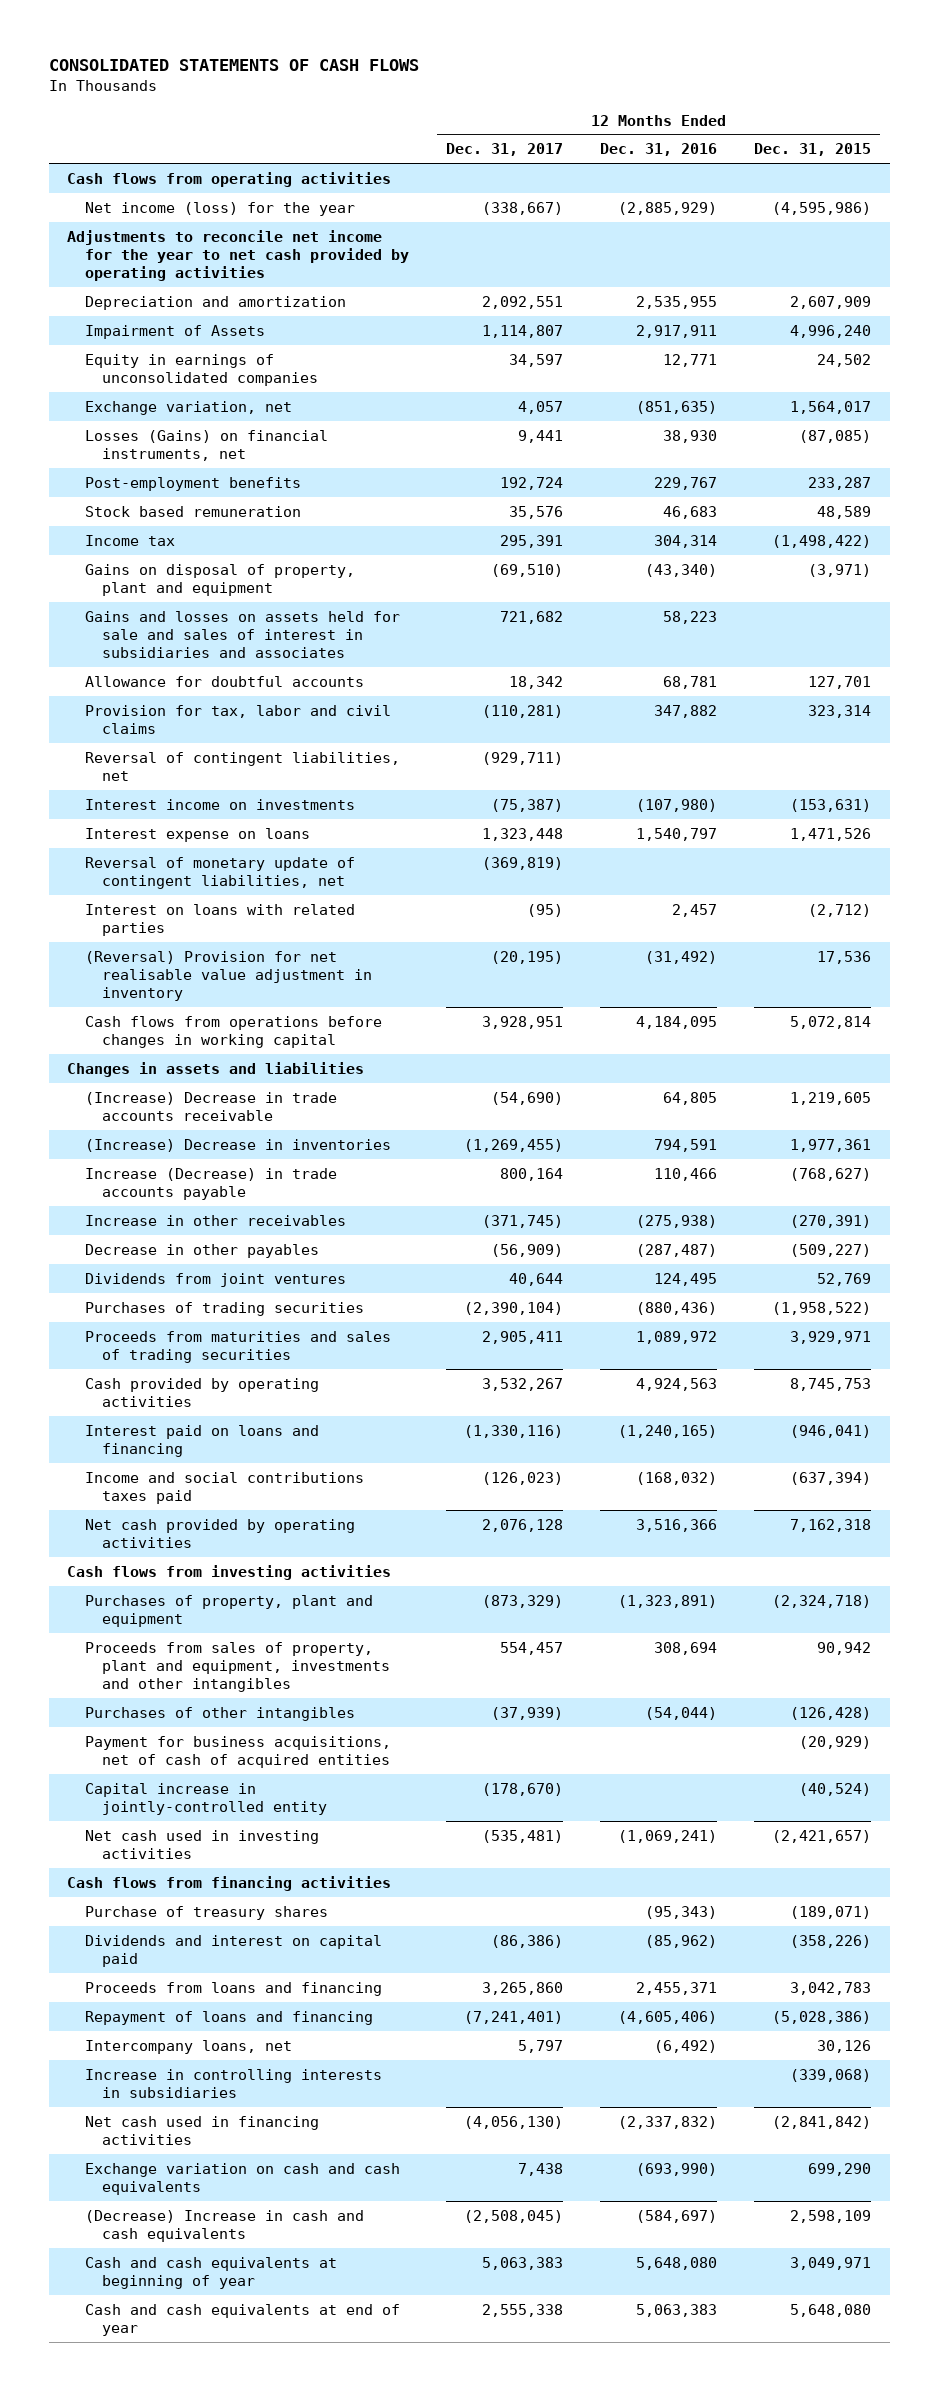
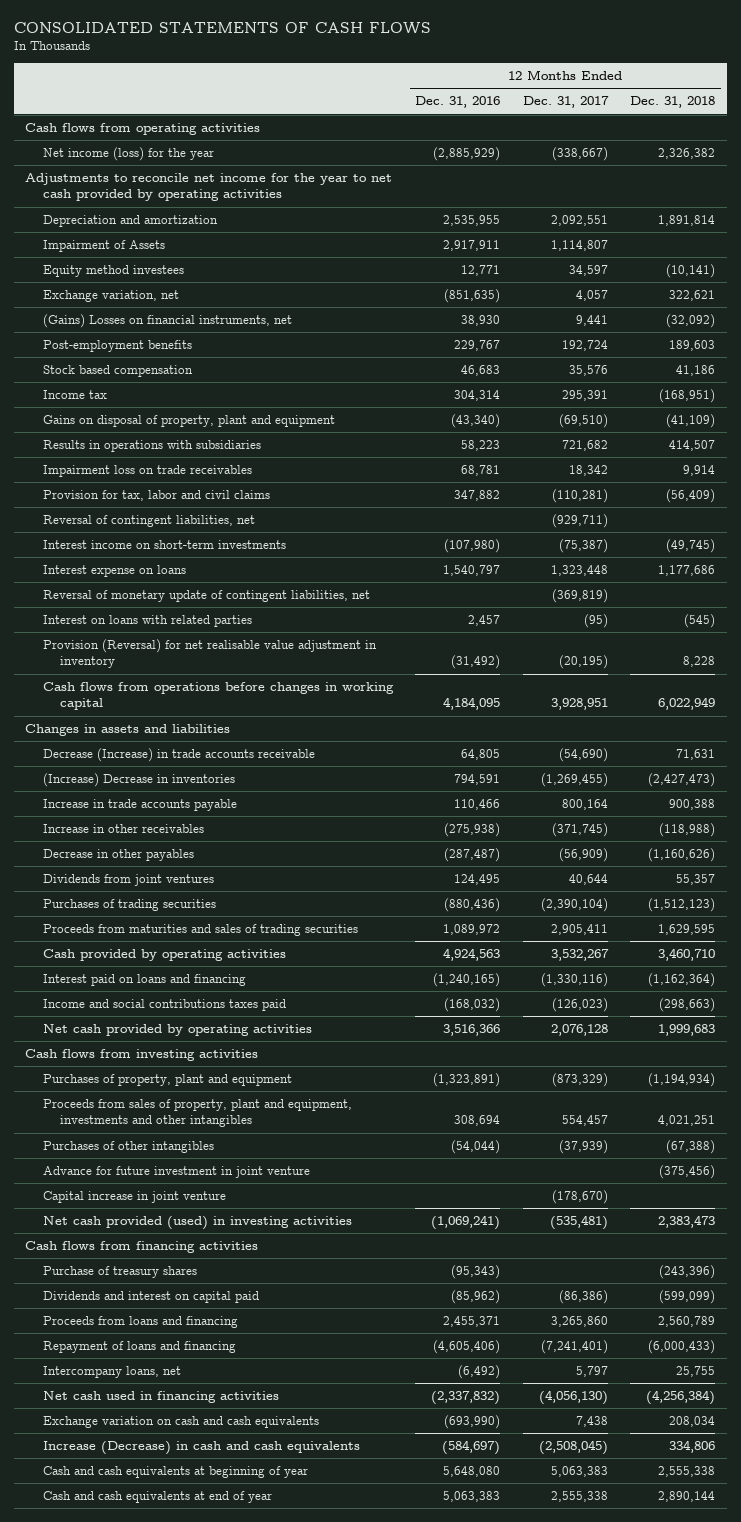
[754,143,872,157] Dec. 31, 2015 -> none
none -> [630,96,716,109] Dec. 31, 2018
[84,353,319,386] Equity in earnings of unconsolidated companies -> [42,265,184,278] Equity method investees
[84,429,328,461] Losses (Gains) on financial instruments, net -> [42,314,292,329] (Gains) Losses on financial instruments, net
[84,505,301,517] Stock based remuneration -> [42,365,193,378] Stock based compensation
[84,610,400,658] Gains and losses on assets held for sale and sales of interest in subsidiaries and associates -> [42,440,261,453] Results in operations with subsidiaries
[84,675,364,687] Allowance for doubtful accounts -> [42,465,252,478] Impairment loss on trade receivables
[84,798,355,810] Interest income on investments -> [42,540,286,550] Interest income on short-term investments
[84,950,373,1001] (Reversal) Provision for net realisable value adjustment in inventory -> [42,639,377,669] Provision (Reversal) for net realisable value adjustment in inventory
[84,1091,337,1121] (Increase) Decrease in trade accounts receivable -> [42,748,315,763] Decrease (Increase) in trade accounts receivable
[84,1167,337,1200] Increase (Decrease) in trade accounts payable -> [42,799,237,812] Increase in trade accounts payable
[84,1735,391,1768] Payment for business acquisitions, net of cash of acquired entities -> none
none -> [42,1166,310,1179] Advance for future investment in joint venture
[84,1782,328,1815] Capital increase in jointly-controlled entity -> [42,1191,226,1204] Capital increase in joint venture
[84,1829,319,1859] Net cash used in investing activities -> [42,1216,352,1231] Net cash provided (used) in investing activities
[84,2068,382,2098] Increase in controlling interests in subsidiaries -> none
[84,2209,364,2242] (Decrease) Increase in cash and cash equivalents -> [42,1441,360,1456] Increase (Decrease) in cash and cash equivalents

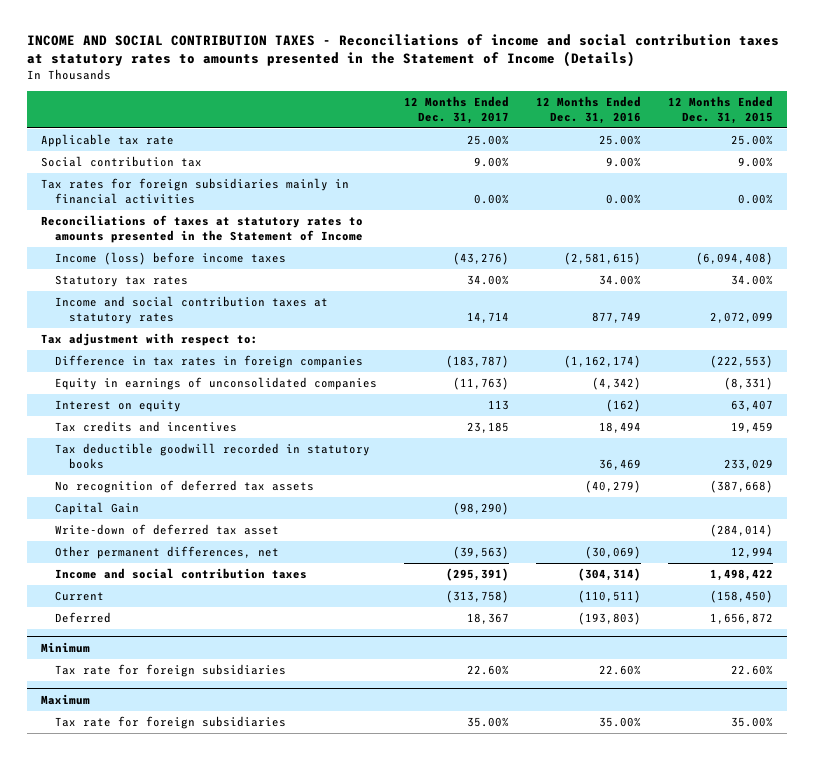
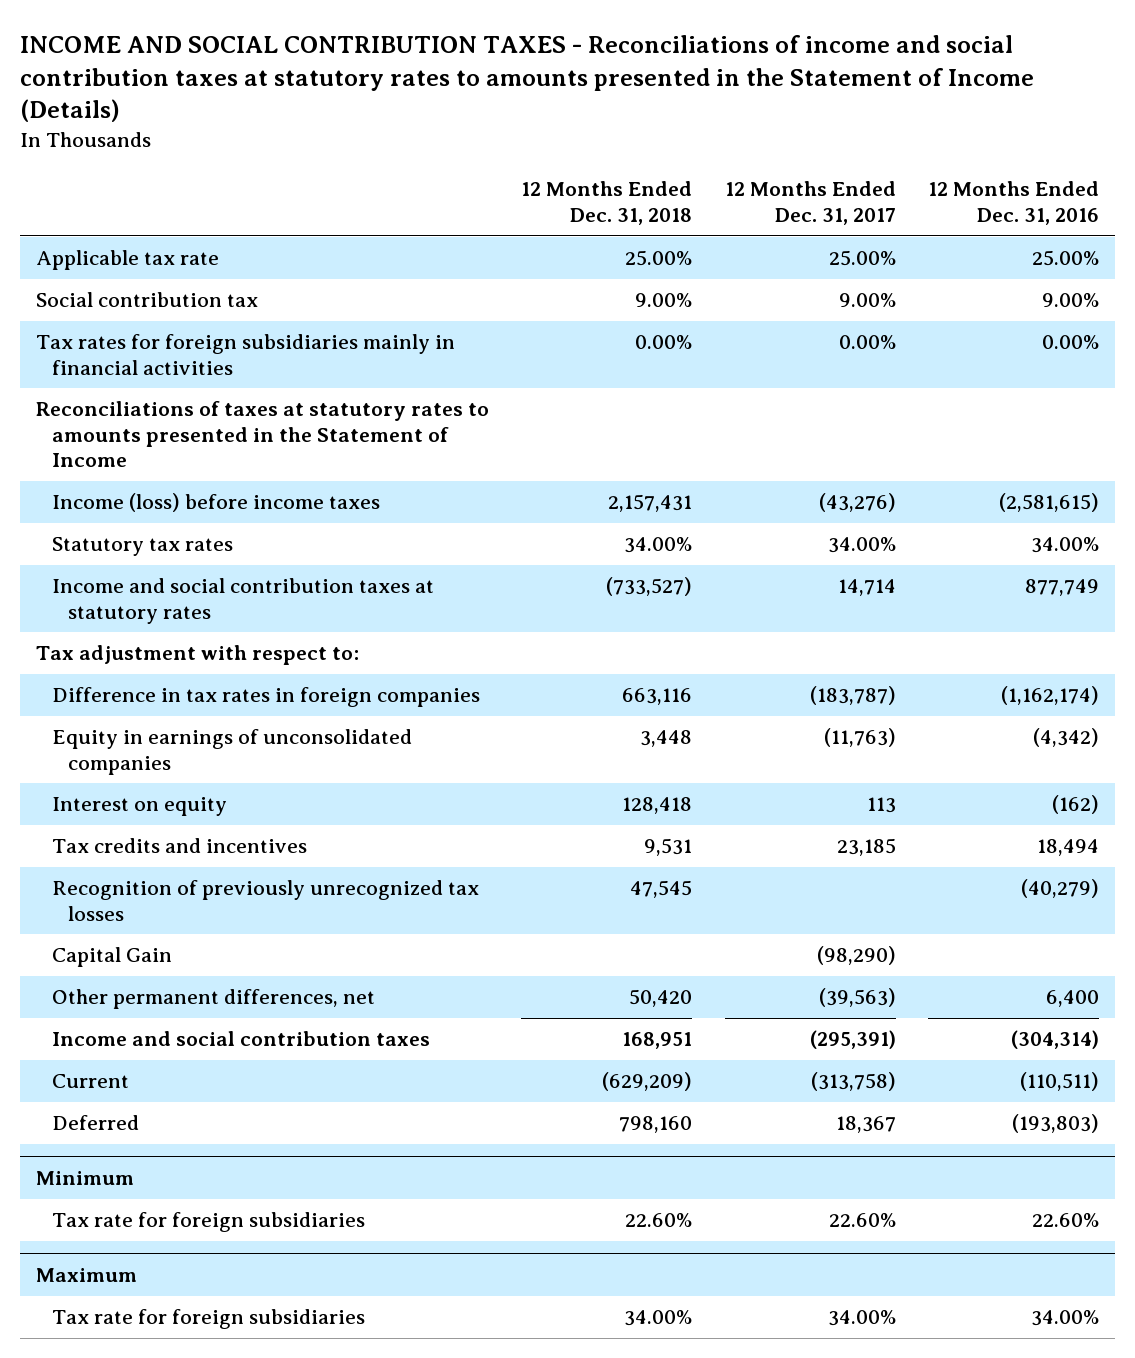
[668,96,774,124] 12 Months Ended Dec. 31, 2015 -> none
none -> [521,181,693,225] 12 Months Ended Dec. 31, 2018
[55,443,371,469] Tax deductible goodwill recorded in statutory books -> none
[55,480,315,494] No recognition of deferred tax assets -> [52,880,480,921] Recognition of previously unrecognized tax losses
[55,524,280,536] Write-down of deferred tax asset -> none
[585,546,642,560] (30,069) -> [1045,990,1099,1008] 6,400
[467,717,510,728] 35.00% -> [827,1310,896,1327] 34.00%
[599,717,642,728] 35.00% -> [1030,1310,1099,1327] 34.00%

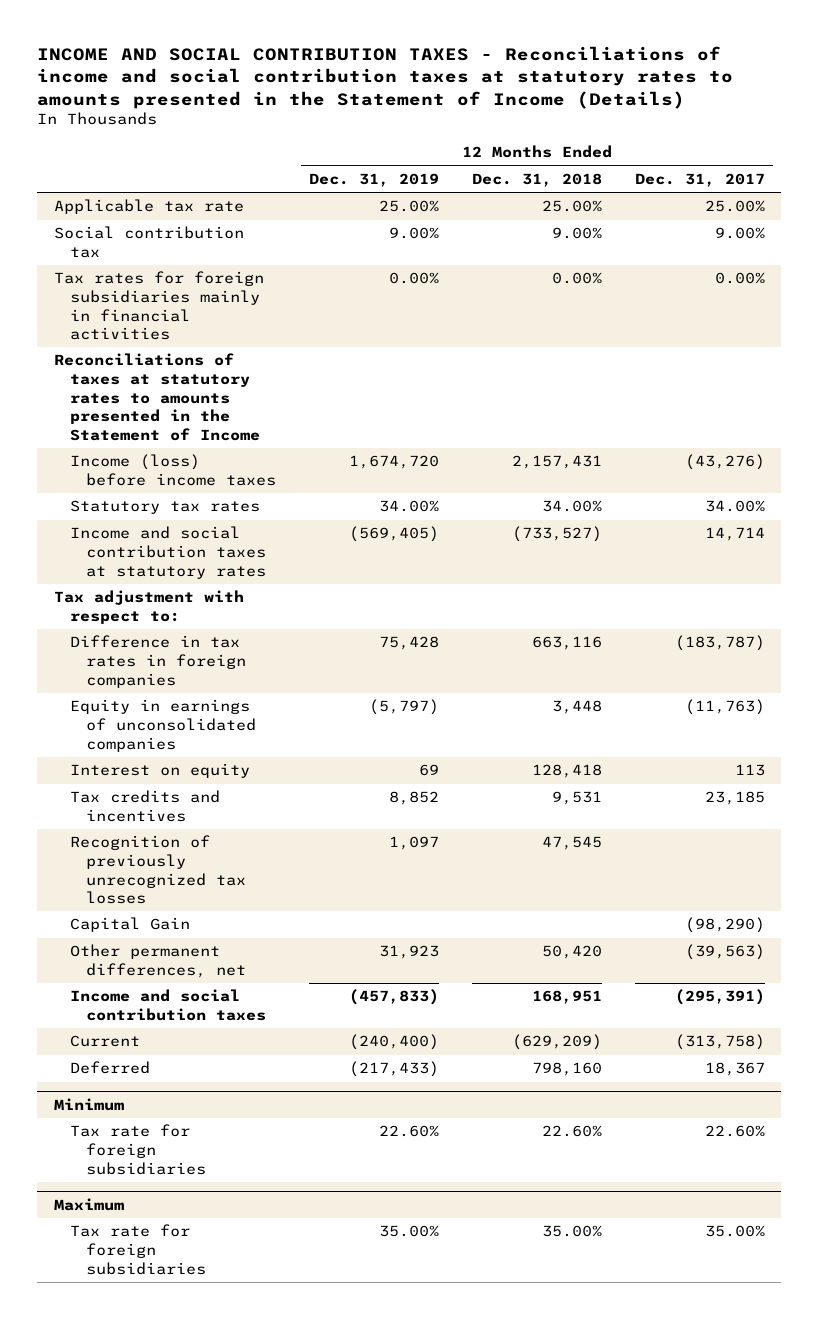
[927,181,1099,225] 12 Months Ended Dec. 31, 2016 -> none
none -> [308,172,439,187] Dec. 31, 2019
[624,1310,693,1327] 34.00% -> [541,1225,602,1238] 35.00%
[827,1310,896,1327] 34.00% -> [704,1225,765,1238] 35.00%

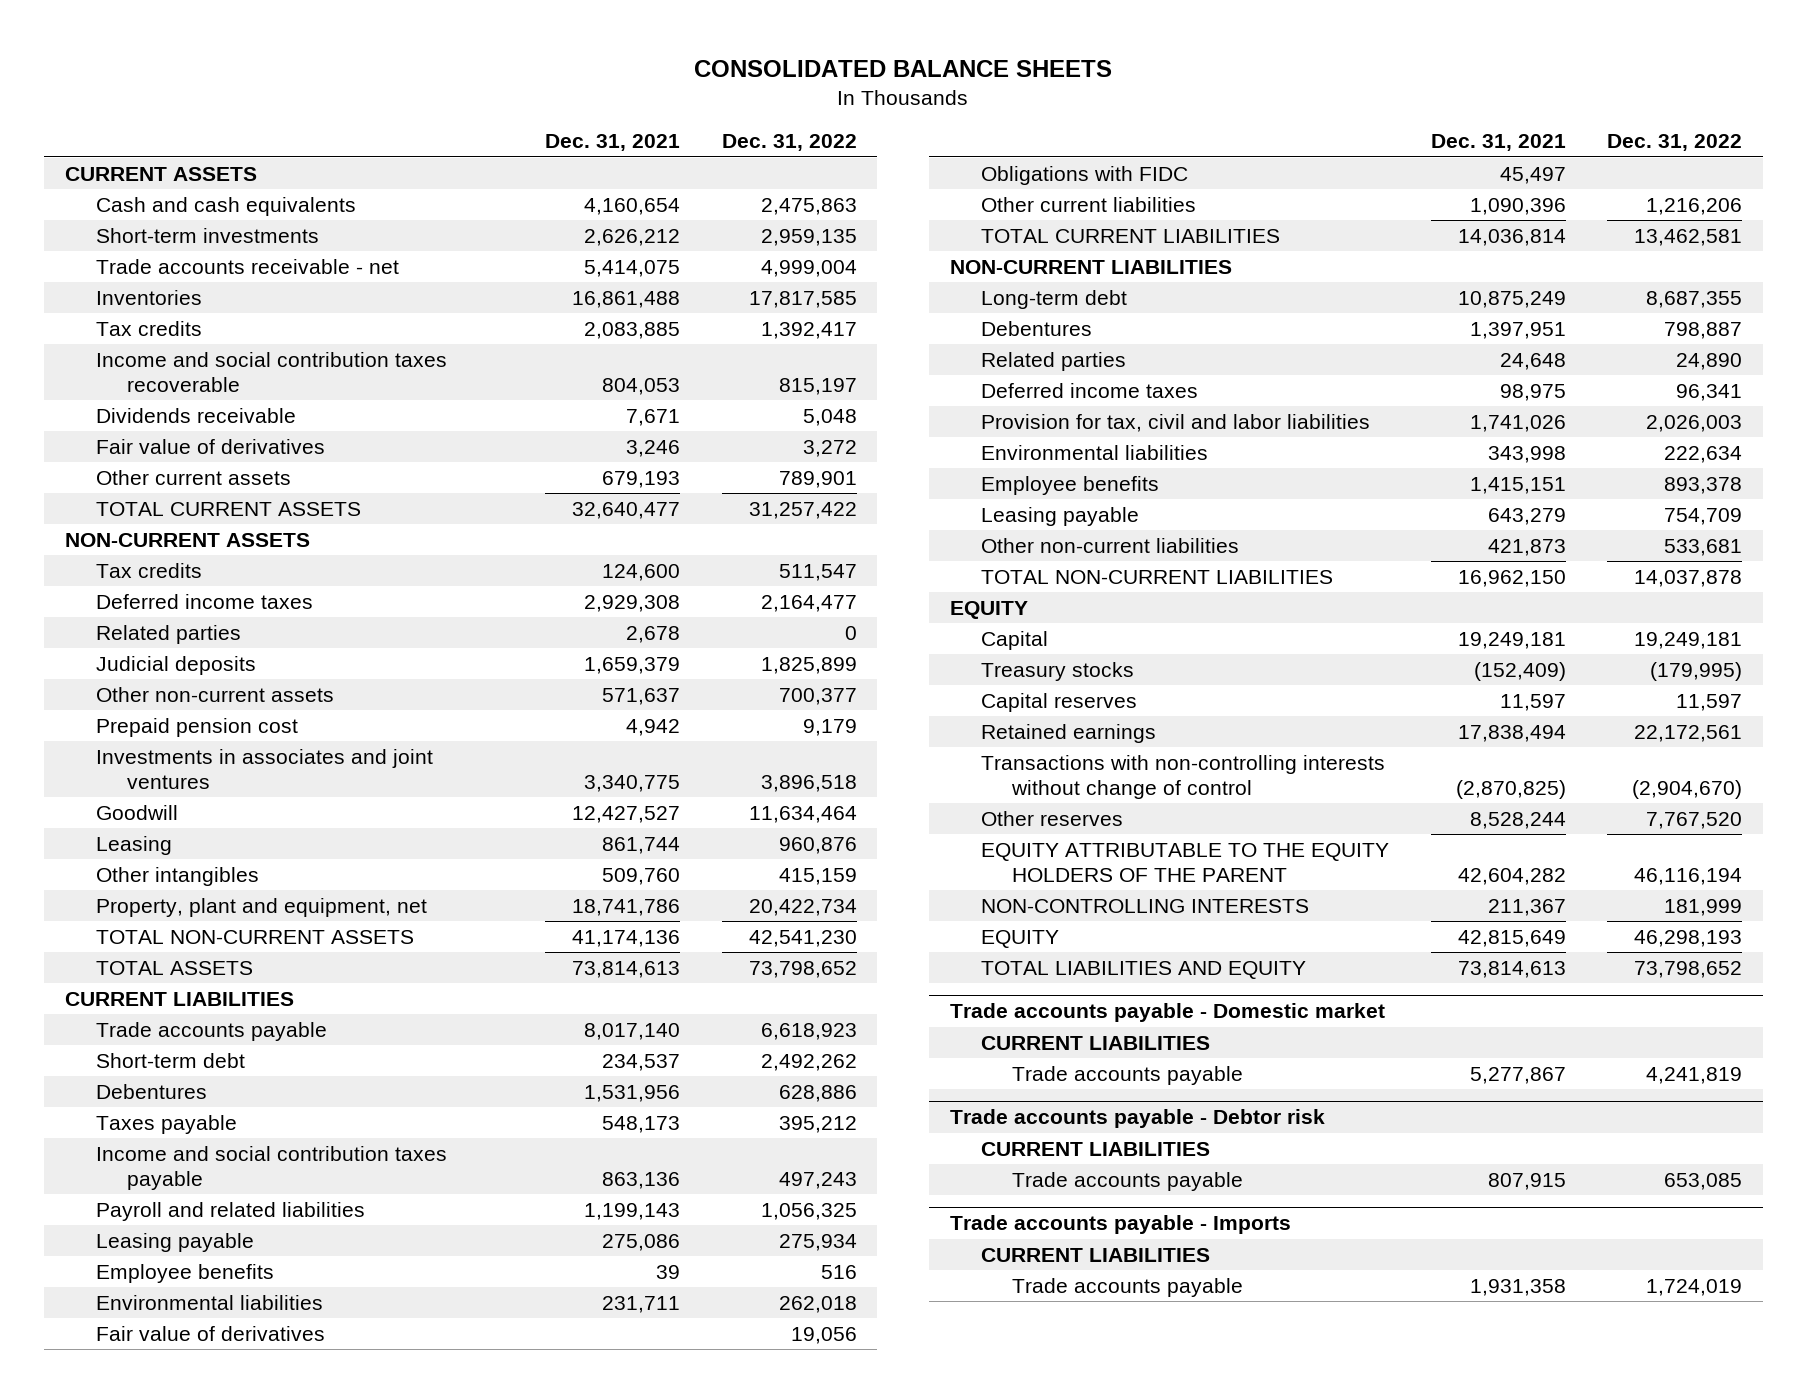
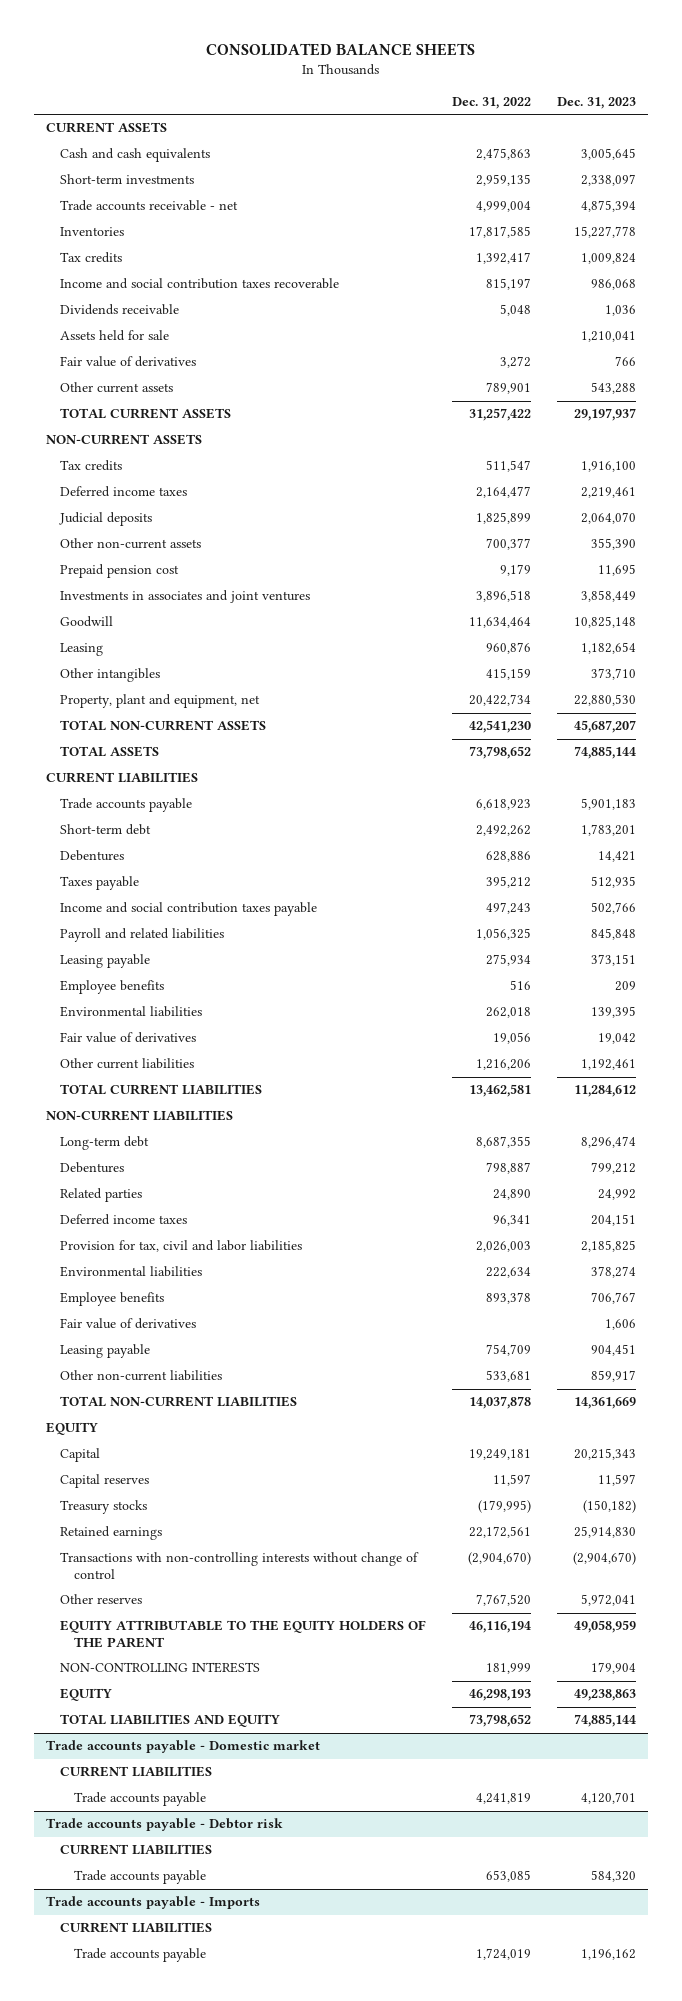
[545,134,681,152] Dec. 31, 2021 -> none
none -> [556,96,636,109] Dec. 31, 2023
none -> [60,330,170,342] Assets held for sale
[95,624,241,644] Related parties -> none
[981,165,1189,185] Obligations with FIDC -> none
none -> [60,1318,197,1330] Fair value of derivatives
[981,661,1135,681] Treasury stocks -> [60,1500,148,1515] Treasury stocks

